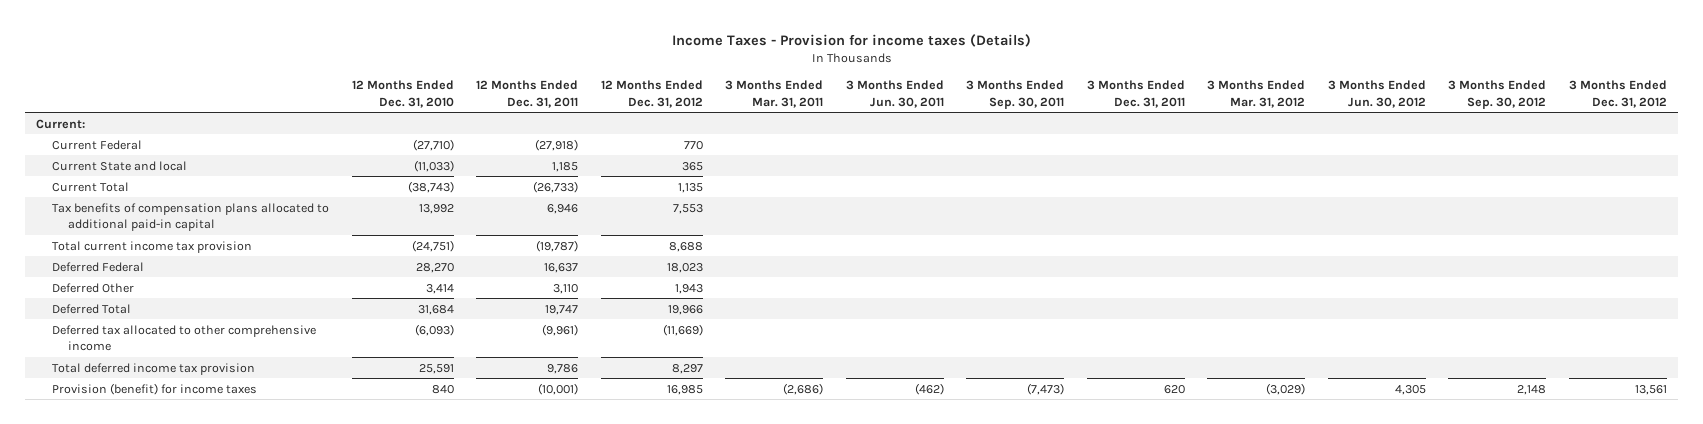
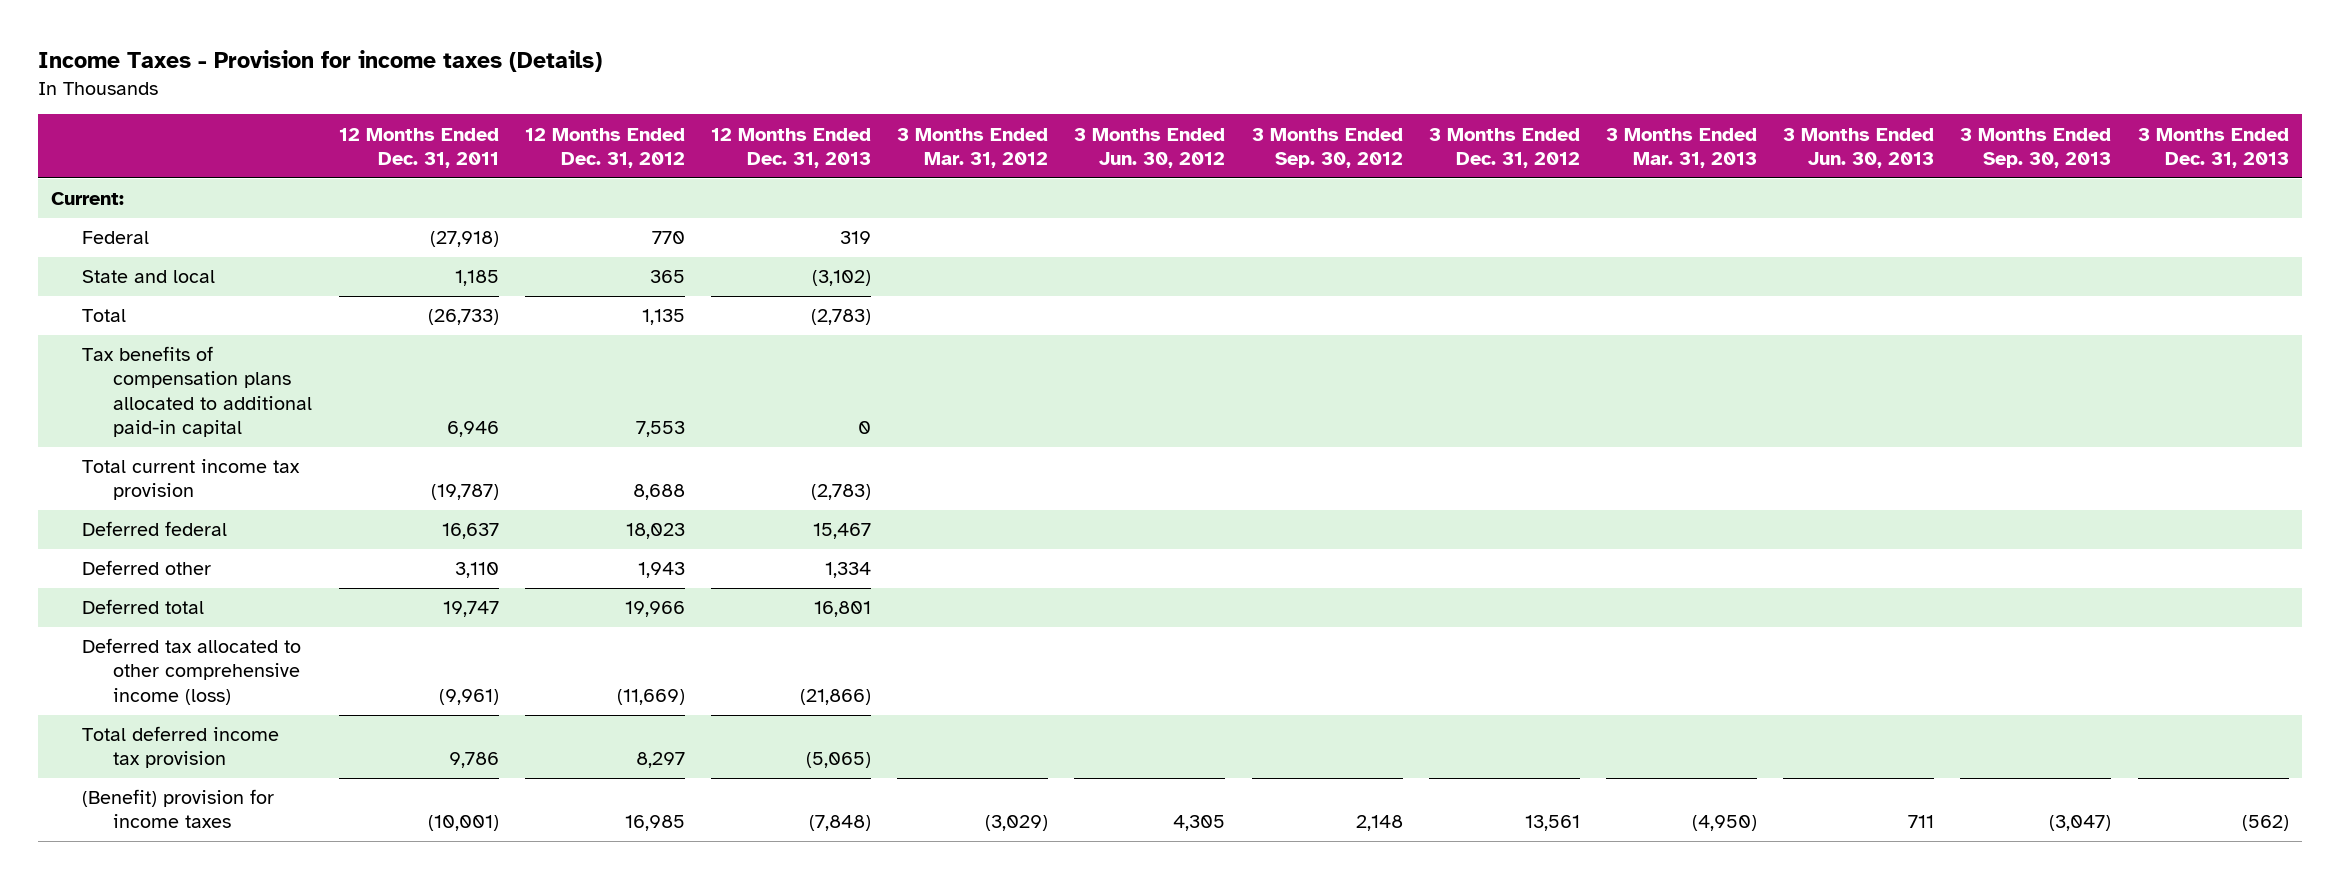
[351,80,454,108] 12 Months Ended Dec. 31, 2010 -> none
[725,80,824,108] 3 Months Ended Mar. 31, 2011 -> none
[845,80,944,108] 3 Months Ended Jun. 30, 2011 -> none
[966,80,1065,109] 3 Months Ended Sep. 30, 2011 -> none
[1086,80,1185,108] 3 Months Ended Dec. 31, 2011 -> none
none -> [710,127,871,168] 12 Months Ended Dec. 31, 2013
none -> [1605,127,1757,168] 3 Months Ended Mar. 31, 2013
none -> [1783,127,1935,168] 3 Months Ended Jun. 30, 2013
none -> [1960,127,2112,168] 3 Months Ended Sep. 30, 2013
none -> [2137,127,2289,168] 3 Months Ended Dec. 31, 2013
[52,139,143,150] Current Federal -> [82,231,150,245] Federal
[52,160,188,171] Current State and local -> [82,270,216,284] State and local
[52,181,130,192] Current Total -> [82,309,127,323] Total
[52,261,145,272] Deferred Federal -> [82,521,228,537] Deferred federal
[52,282,135,293] Deferred Other -> [82,560,212,576] Deferred other
[52,303,132,314] Deferred Total -> [82,599,205,615] Deferred total
[52,324,317,351] Deferred tax allocated to other comprehensive income -> [82,638,302,705] Deferred tax allocated to other comprehensive income (loss)
[52,382,258,395] Provision (benefit) for income taxes -> [82,789,275,829] (Benefit) provision for income taxes

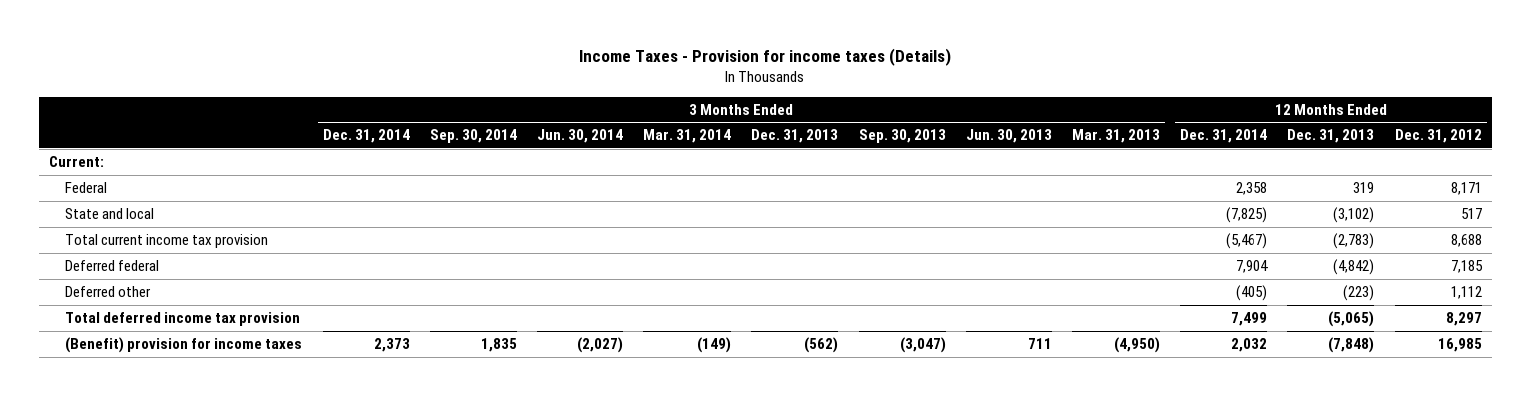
[338,127,499,168] 12 Months Ended Dec. 31, 2011 -> none
[897,127,1049,168] 3 Months Ended Mar. 31, 2012 -> none
[1074,127,1226,168] 3 Months Ended Jun. 30, 2012 -> none
[1251,127,1403,168] 3 Months Ended Sep. 30, 2012 -> none
[1428,127,1580,168] 3 Months Ended Dec. 31, 2012 -> none
none -> [322,129,410,144] Dec. 31, 2014
none -> [429,129,517,144] Sep. 30, 2014
none -> [537,129,624,144] Jun. 30, 2014
none -> [643,129,732,144] Mar. 31, 2014
none -> [1180,129,1268,144] Dec. 31, 2014
[82,309,127,323] Total -> none
[82,346,313,437] Tax benefits of compensation plans allocated to additional paid-in capital -> none
[651,231,685,245] 770 -> [1450,182,1482,196] 8,171
[649,270,685,284] 365 -> [1460,208,1482,220] 517
[82,599,205,615] Deferred total -> none
[82,638,302,705] Deferred tax allocated to other comprehensive income (loss) -> none
[625,523,685,540] 18,023 -> [1450,260,1483,274] 7,185
[812,523,871,540] 15,467 -> [1333,259,1375,276] (4,842)
[637,562,685,579] 1,943 -> [1450,286,1482,300] 1,112
[824,562,871,579] 1,334 -> [1343,285,1375,302] (223)

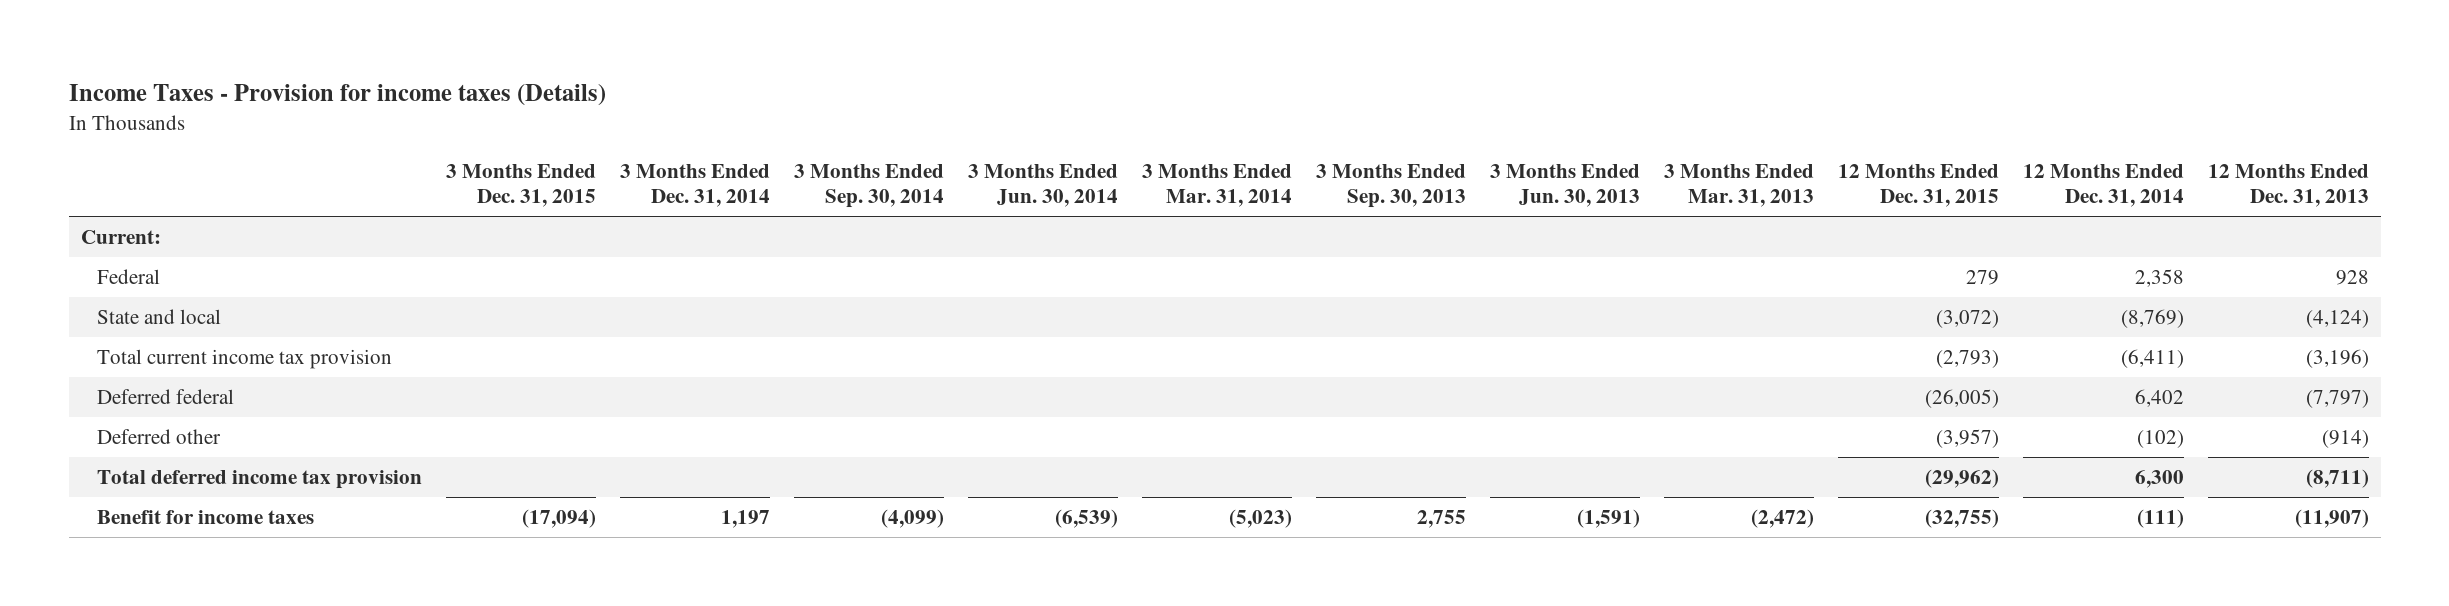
[751,129,839,144] Dec. 31, 2013 -> none
[1394,129,1482,144] Dec. 31, 2012 -> none
none -> [446,164,597,208] 3 Months Ended Dec. 31, 2015
none -> [1837,164,1999,208] 12 Months Ended Dec. 31, 2015
[1353,182,1375,194] 319 -> [2335,269,2369,285] 928
[1226,207,1268,224] (7,825) -> [2120,308,2184,328] (8,769)
[1333,207,1375,224] (3,102) -> [2305,309,2369,328] (4,124)
[1226,233,1268,250] (5,467) -> [2120,348,2184,368] (6,411)
[1333,233,1375,250] (2,783) -> [2305,348,2369,368] (3,196)
[1236,260,1269,274] 7,904 -> [2134,388,2184,407] 6,402
[1333,259,1375,276] (4,842) -> [2305,389,2369,408] (7,797)
[1236,285,1268,302] (405) -> [2136,429,2184,448] (102)
[1343,285,1375,302] (223) -> [2321,429,2369,448] (914)
[1231,312,1268,327] 7,499 -> [2134,469,2184,488] 6,300
[1328,311,1375,328] (5,065) -> [2305,468,2369,488] (8,711)
[65,337,303,354] (Benefit) provision for income taxes -> [97,509,315,524] Benefit for income taxes
[373,338,410,353] 2,373 -> [721,509,771,528] 1,197
[480,338,517,353] 1,835 -> [880,508,944,528] (4,099)
[577,337,624,354] (2,027) -> [1054,508,1118,528] (6,539)
[697,337,732,354] (149) -> [1228,508,1292,528] (5,023)
[899,337,946,354] (3,047) -> [1416,509,1466,528] 2,755
[1027,338,1052,350] 711 -> [1576,508,1640,528] (1,591)
[1113,337,1160,354] (4,950) -> [1750,508,1814,528] (2,472)
[1231,338,1268,353] 2,032 -> [2136,508,2184,528] (111)
[1328,337,1375,354] (7,848) -> [2294,508,2369,528] (11,907)

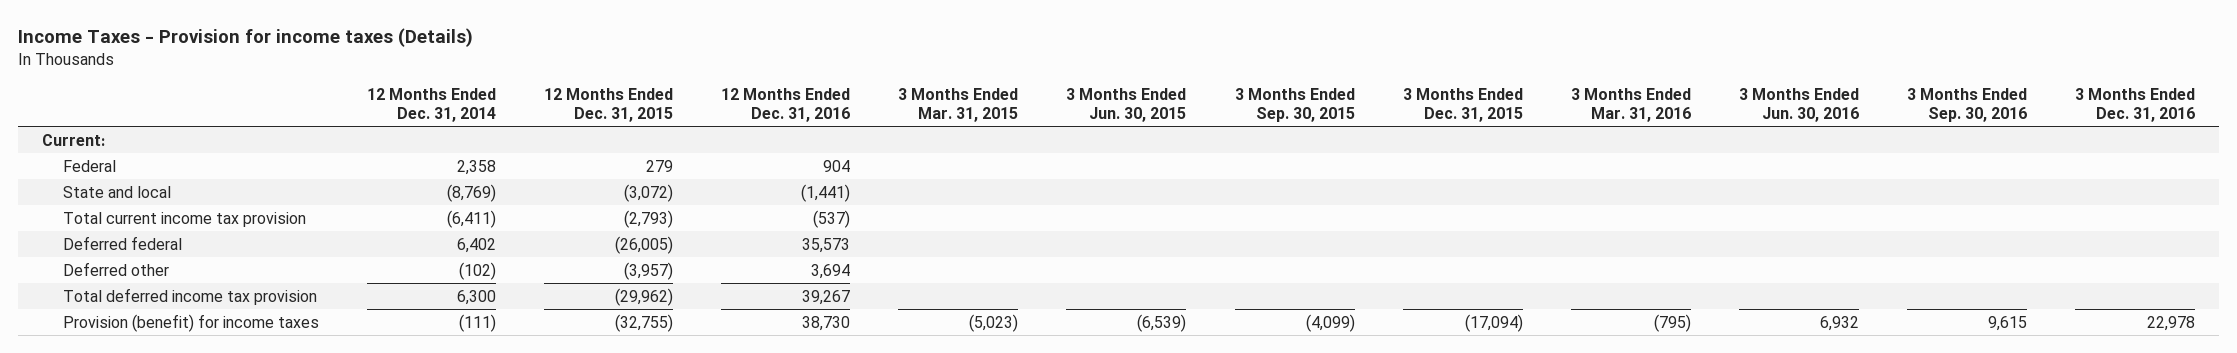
[620,164,771,208] 3 Months Ended Dec. 31, 2014 -> none
[793,164,944,209] 3 Months Ended Sep. 30, 2014 -> none
[967,164,1118,208] 3 Months Ended Jun. 30, 2014 -> none
[1141,164,1292,208] 3 Months Ended Mar. 31, 2014 -> none
[1315,164,1466,209] 3 Months Ended Sep. 30, 2013 -> none
[1489,164,1640,208] 3 Months Ended Jun. 30, 2013 -> none
[1663,164,1814,208] 3 Months Ended Mar. 31, 2013 -> none
[2207,164,2369,208] 12 Months Ended Dec. 31, 2013 -> none
none -> [721,87,851,122] 12 Months Ended Dec. 31, 2016
none -> [898,87,1019,122] 3 Months Ended Mar. 31, 2015
none -> [1066,87,1187,122] 3 Months Ended Jun. 30, 2015
none -> [1234,87,1355,122] 3 Months Ended Sep. 30, 2015
none -> [1570,87,1691,122] 3 Months Ended Mar. 31, 2016
none -> [1738,87,1859,122] 3 Months Ended Jun. 30, 2016
none -> [1907,87,2028,122] 3 Months Ended Sep. 30, 2016
none -> [2075,87,2196,122] 3 Months Ended Dec. 31, 2016
[97,509,315,524] Benefit for income taxes -> [62,313,319,332] Provision (benefit) for income taxes

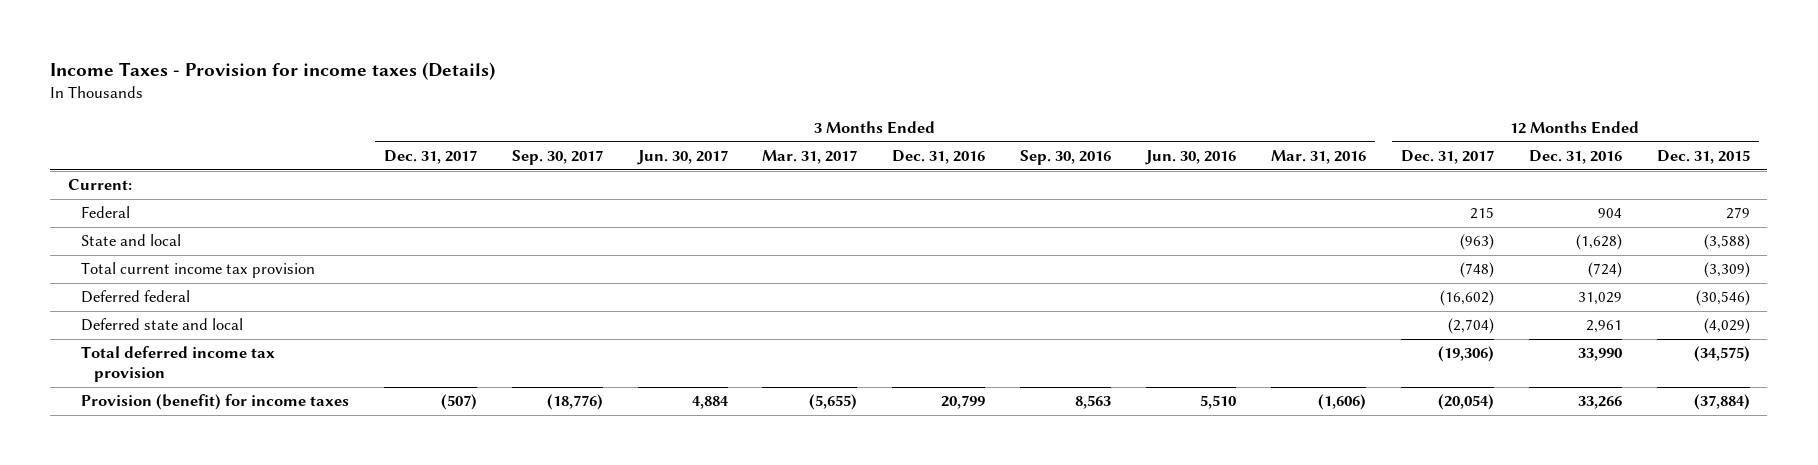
[367,87,497,122] 12 Months Ended Dec. 31, 2014 -> none
[898,87,1019,122] 3 Months Ended Mar. 31, 2015 -> none
[1066,87,1187,122] 3 Months Ended Jun. 30, 2015 -> none
[1234,87,1355,122] 3 Months Ended Sep. 30, 2015 -> none
[1402,87,1523,122] 3 Months Ended Dec. 31, 2015 -> none
none -> [383,150,477,165] Dec. 31, 2017
none -> [511,150,603,166] Sep. 30, 2017
none -> [636,150,728,166] Jun. 30, 2017
none -> [762,150,858,165] Mar. 31, 2017
none -> [1401,150,1495,165] Dec. 31, 2017
[624,183,674,202] (3,072) -> [1703,234,1750,251] (3,588)
[801,183,851,202] (1,441) -> [1575,234,1622,251] (1,628)
[624,209,674,228] (2,793) -> [1703,262,1750,279] (3,309)
[813,209,851,228] (537) -> [1587,262,1622,279] (724)
[615,235,674,254] (26,005) -> [1695,290,1750,307] (30,546)
[802,237,851,253] 35,573 -> [1577,292,1622,306] 31,029
[62,261,169,276] Deferred other -> [80,318,243,332] Deferred state and local
[624,261,674,280] (3,957) -> [1703,318,1750,335] (4,029)
[811,263,851,279] 3,694 -> [1585,320,1622,334] 2,961
[615,287,674,306] (29,962) -> [1693,346,1750,363] (34,575)
[802,289,851,305] 39,267 -> [1577,348,1622,362] 33,990
[615,313,674,332] (32,755) -> [1693,394,1750,411] (37,884)
[802,315,851,331] 38,730 -> [1577,396,1622,410] 33,266
[1653,313,1691,332] (795) -> [1318,394,1367,411] (1,606)
[1819,315,1859,331] 6,932 -> [1200,395,1237,410] 5,510
[1988,315,2028,331] 9,615 -> [1075,395,1112,410] 8,563
[2147,315,2196,331] 22,978 -> [941,395,986,410] 20,799

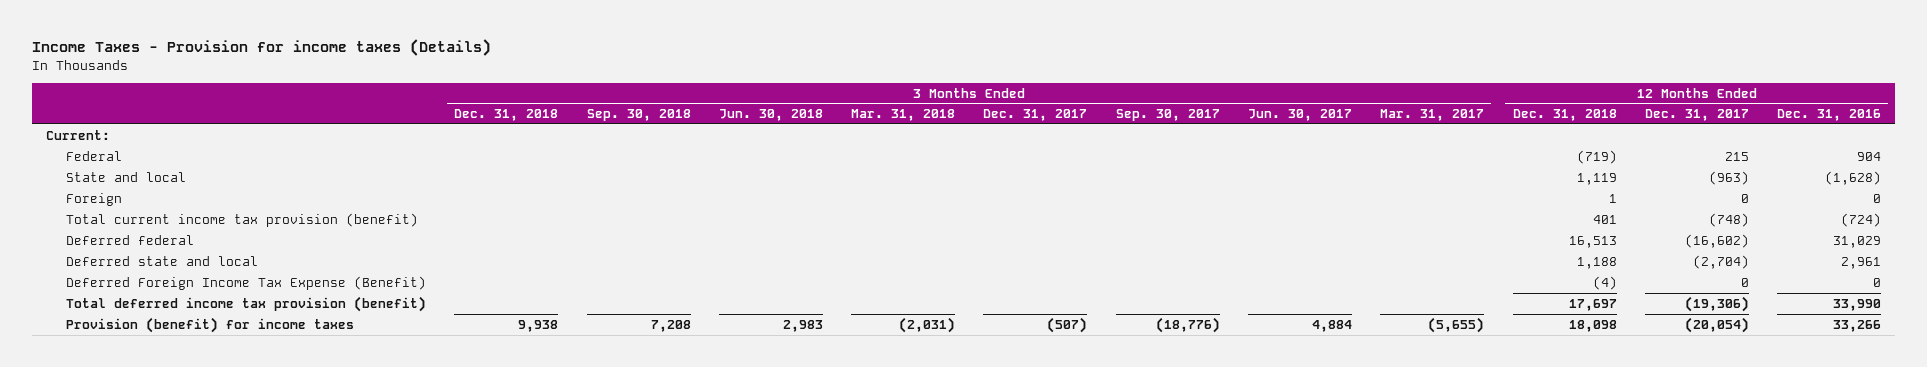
[892,150,986,165] Dec. 31, 2016 -> none
[1020,150,1112,166] Sep. 30, 2016 -> none
[1145,150,1237,166] Jun. 30, 2016 -> none
[1271,150,1367,165] Mar. 31, 2016 -> none
[1656,150,1750,165] Dec. 31, 2015 -> none
none -> [454,109,559,122] Dec. 31, 2018
none -> [586,109,691,122] Sep. 30, 2018
none -> [718,109,823,122] Jun. 30, 2018
none -> [851,109,956,122] Mar. 31, 2018
none -> [1512,109,1617,122] Dec. 31, 2018
none -> [66,192,123,206] Foreign
[80,262,315,279] Total current income tax provision -> [66,212,419,227] Total current income tax provision (benefit)
none -> [66,275,427,290] Deferred Foreign Income Tax Expense (Benefit)
[80,346,275,383] Total deferred income tax provision -> [66,295,427,312] Total deferred income tax provision (benefit)

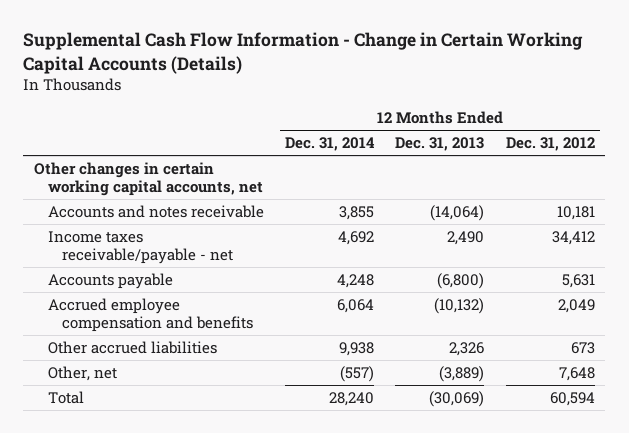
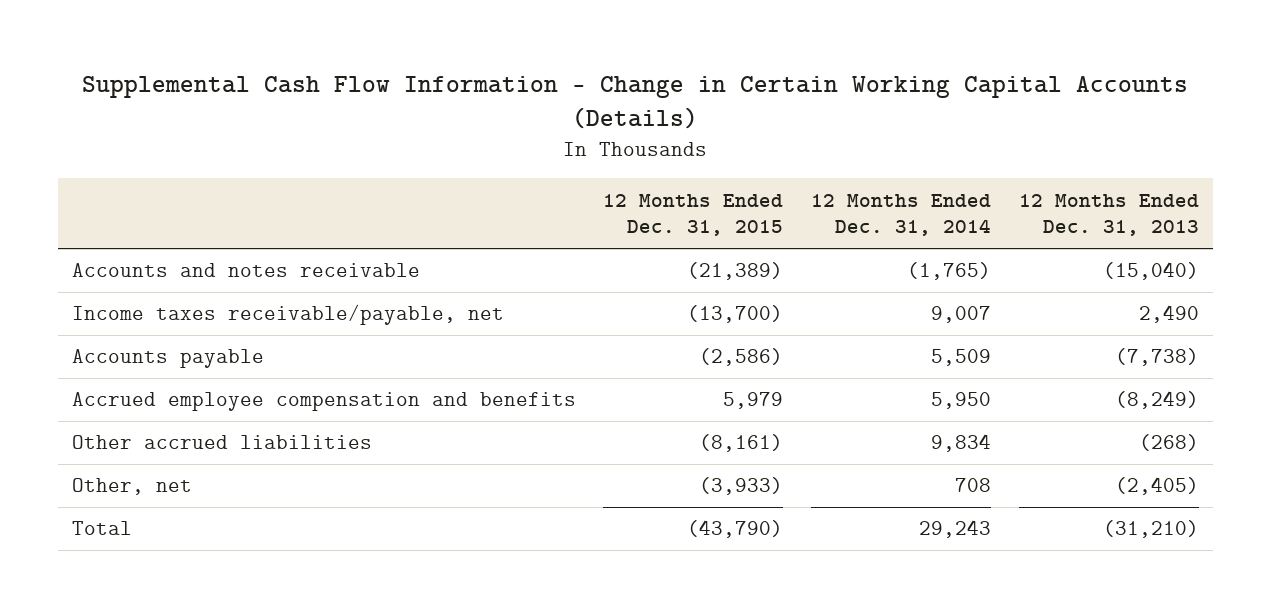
[505,137,595,152] Dec. 31, 2012 -> none
none -> [603,193,784,237] 12 Months Ended Dec. 31, 2015
[33,161,263,196] Other changes in certain working capital accounts, net -> none
[339,205,375,220] 3,855 -> [907,262,992,281] (1,765)
[430,204,485,221] (14,064) -> [1102,262,1199,281] (15,040)
[47,230,234,264] Income taxes receivable/payable - net -> [71,304,504,326] Income taxes receivable/payable, net
[338,230,375,245] 4,692 -> [931,306,992,324] 9,007
[337,273,375,288] 4,248 -> [931,349,992,367] 5,509
[437,272,485,289] (6,800) -> [1114,348,1199,367] (7,738)
[337,298,375,313] 6,064 -> [931,392,992,410] 5,950
[434,297,485,314] (10,132) -> [1114,391,1199,410] (8,249)
[339,341,375,356] 9,938 -> [931,434,992,453] 9,834
[449,341,485,356] 2,326 -> [1138,434,1199,452] (268)
[340,365,375,382] (557) -> [955,478,992,493] 708
[439,365,485,382] (3,889) -> [1114,477,1199,496] (2,405)
[329,391,375,406] 28,240 -> [919,520,992,539] 29,243
[429,390,485,407] (30,069) -> [1102,520,1199,539] (31,210)

